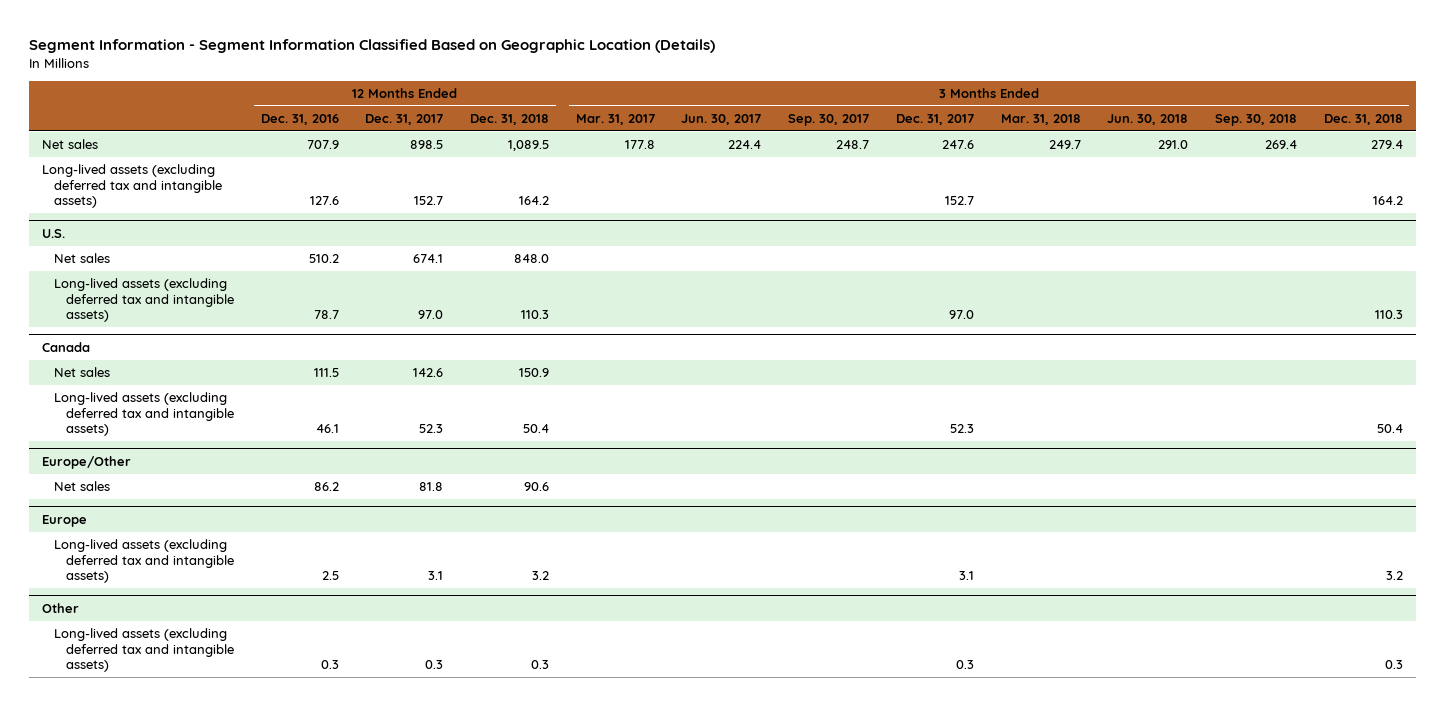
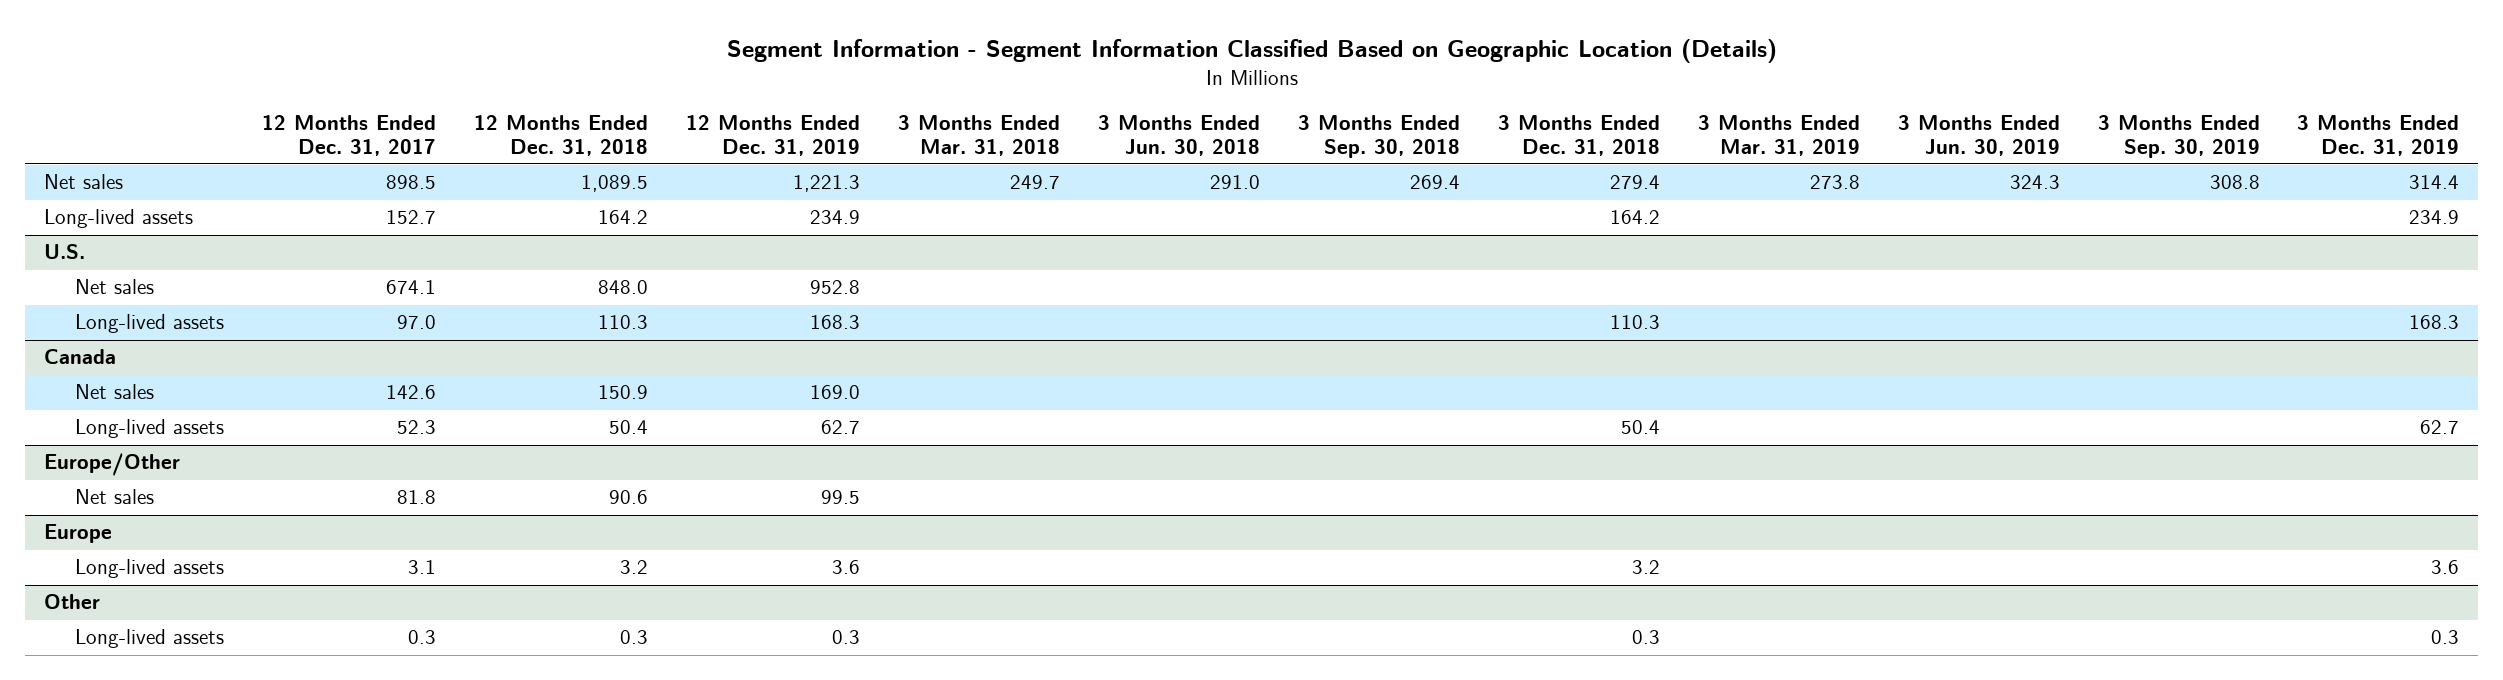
[260,113,339,125] Dec. 31, 2016 -> none
[575,113,655,125] Mar. 31, 2017 -> none
[681,113,762,125] Jun. 30, 2017 -> none
[788,113,870,126] Sep. 30, 2017 -> none
[895,113,974,125] Dec. 31, 2017 -> none
none -> [686,114,861,156] 12 Months Ended Dec. 31, 2019
none -> [1697,114,1860,156] 3 Months Ended Mar. 31, 2019
none -> [1897,114,2060,156] 3 Months Ended Jun. 30, 2019
none -> [2097,114,2260,158] 3 Months Ended Sep. 30, 2019
none -> [2297,114,2460,156] 3 Months Ended Dec. 31, 2019
[42,164,223,209] Long-lived assets (excluding deferred tax and intangible assets) -> [43,209,193,229] Long-lived assets
[54,278,235,323] Long-lived assets (excluding deferred tax and intangible assets) -> [75,314,225,334] Long-lived assets
[54,392,235,437] Long-lived assets (excluding deferred tax and intangible assets) -> [75,419,225,439] Long-lived assets
[54,539,235,584] Long-lived assets (excluding deferred tax and intangible assets) -> [75,559,225,579] Long-lived assets
[54,628,235,673] Long-lived assets (excluding deferred tax and intangible assets) -> [75,629,225,649] Long-lived assets

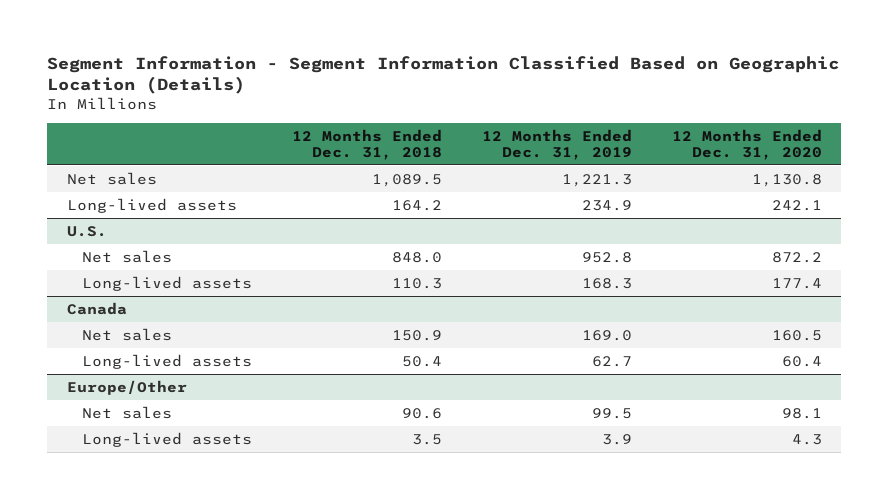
[262,114,437,156] 12 Months Ended Dec. 31, 2017 -> none
[898,114,1061,156] 3 Months Ended Mar. 31, 2018 -> none
[1098,114,1261,156] 3 Months Ended Jun. 30, 2018 -> none
[1297,114,1460,158] 3 Months Ended Sep. 30, 2018 -> none
[1497,114,1660,156] 3 Months Ended Dec. 31, 2018 -> none
[1697,114,1860,156] 3 Months Ended Mar. 31, 2019 -> none
[1897,114,2060,156] 3 Months Ended Jun. 30, 2019 -> none
[2097,114,2260,158] 3 Months Ended Sep. 30, 2019 -> none
[2297,114,2460,156] 3 Months Ended Dec. 31, 2019 -> none
none -> [671,128,822,160] 12 Months Ended Dec. 31, 2020
[43,524,112,544] Europe -> none
[43,594,100,610] Other -> none
[75,629,225,649] Long-lived assets -> none
[620,560,649,575] 3.2 -> [412,433,443,445] 3.5
[832,560,861,575] 3.6 -> [601,433,632,445] 3.9

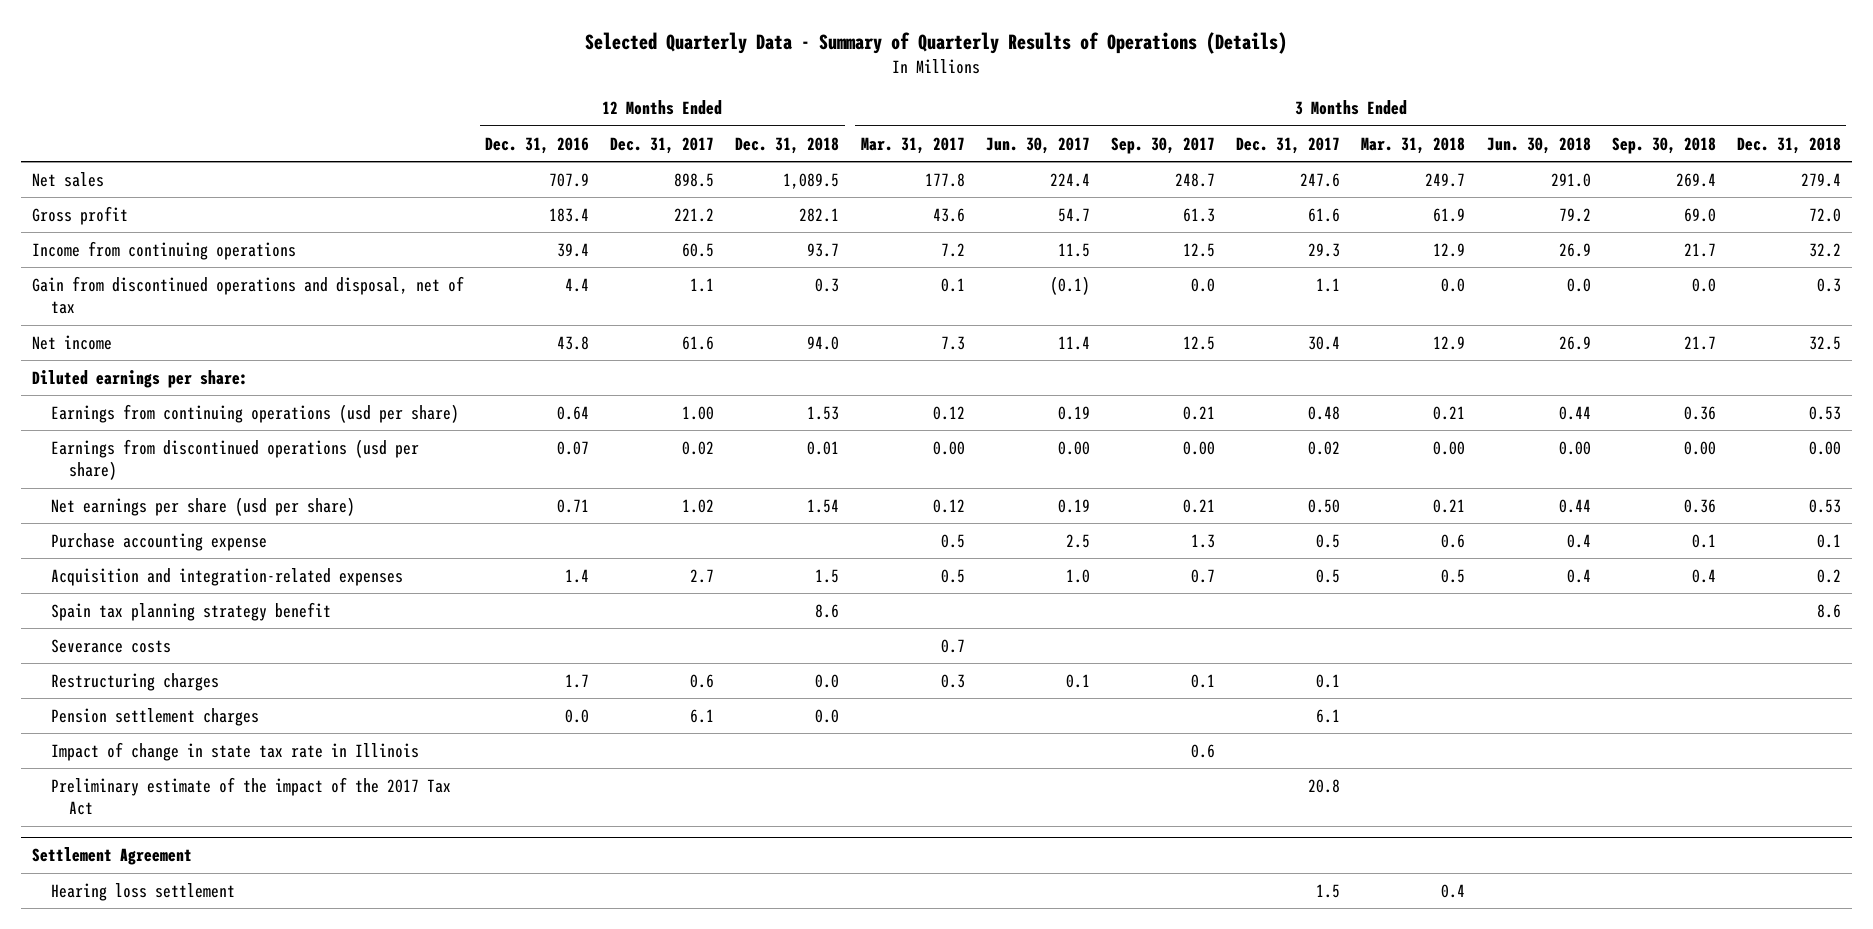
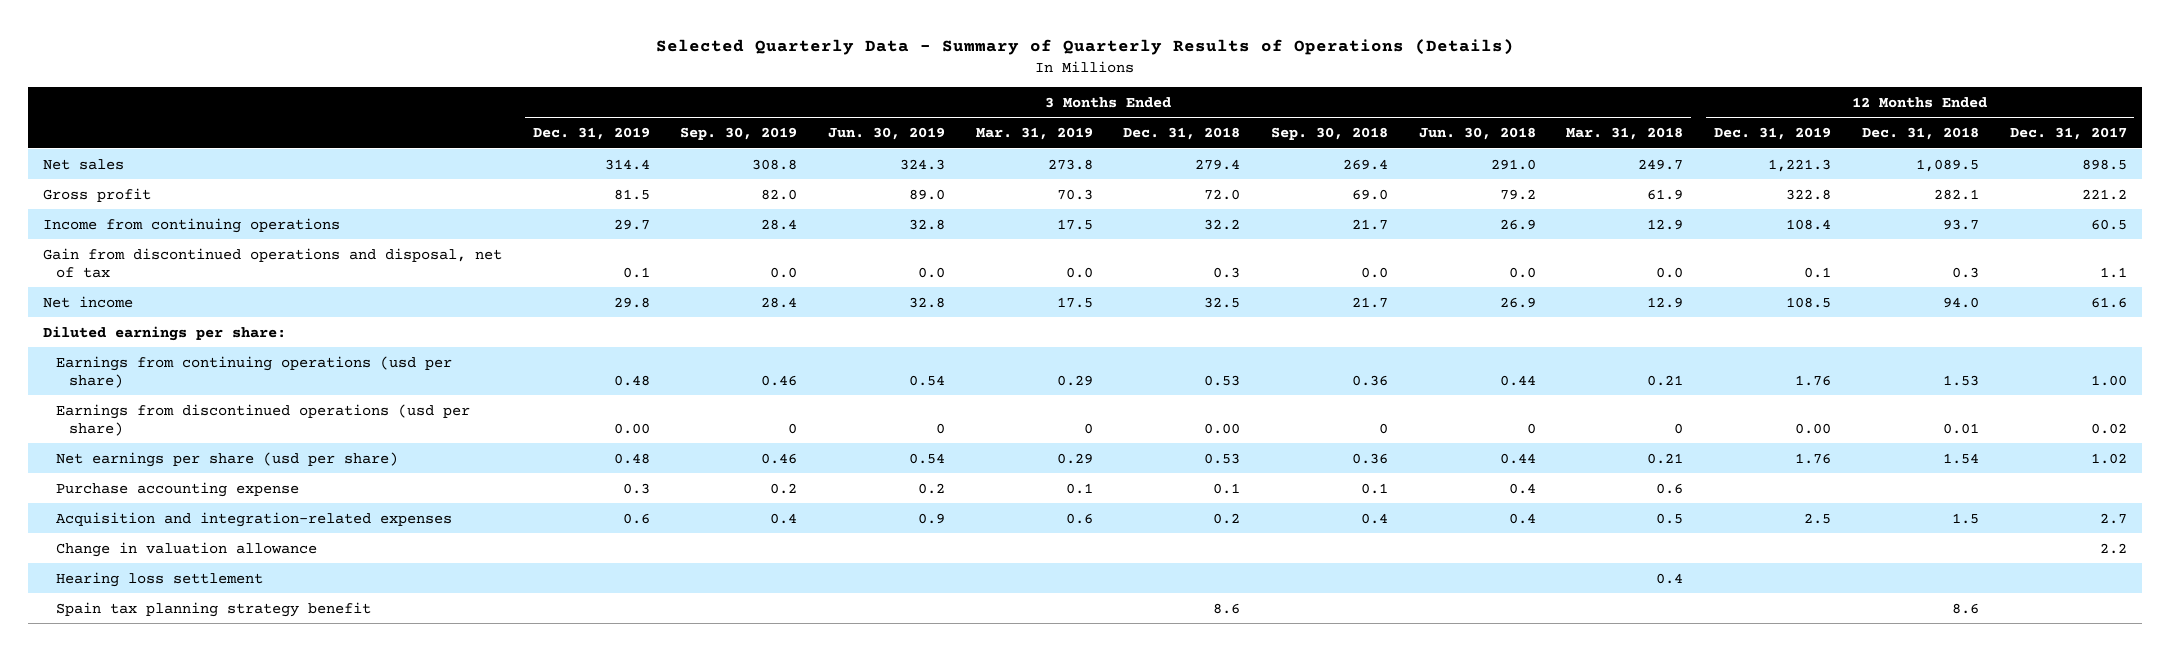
[485,136,590,154] Dec. 31, 2016 -> none
[860,136,965,154] Mar. 31, 2017 -> none
[985,136,1090,154] Jun. 30, 2017 -> none
[1111,136,1216,154] Sep. 30, 2017 -> none
[1236,136,1341,154] Dec. 31, 2017 -> none
none -> [532,126,650,140] Dec. 31, 2019
none -> [680,126,798,140] Sep. 30, 2019
none -> [827,126,945,140] Jun. 30, 2019
none -> [975,126,1093,140] Mar. 31, 2019
none -> [1714,126,1832,140] Dec. 31, 2019
[1433,440,1466,455] 0.00 -> [1674,422,1684,434] 0
[1558,440,1591,455] 0.00 -> [1526,422,1536,434] 0
[1683,440,1716,455] 0.00 -> [1379,422,1389,434] 0
[50,638,171,653] Severance costs -> none
[50,672,219,691] Restructuring charges -> none
[50,707,259,726] Pension settlement charges -> none
[50,741,419,761] Impact of change in state tax rate in Illinois -> none
[50,776,451,816] Preliminary estimate of the impact of the 2017 Tax Act -> none
[31,847,192,866] Settlement Agreement -> none
none -> [56,541,318,557] Change in valuation allowance
[50,601,331,621] Spain tax planning strategy benefit -> [56,601,372,617] Spain tax planning strategy benefit

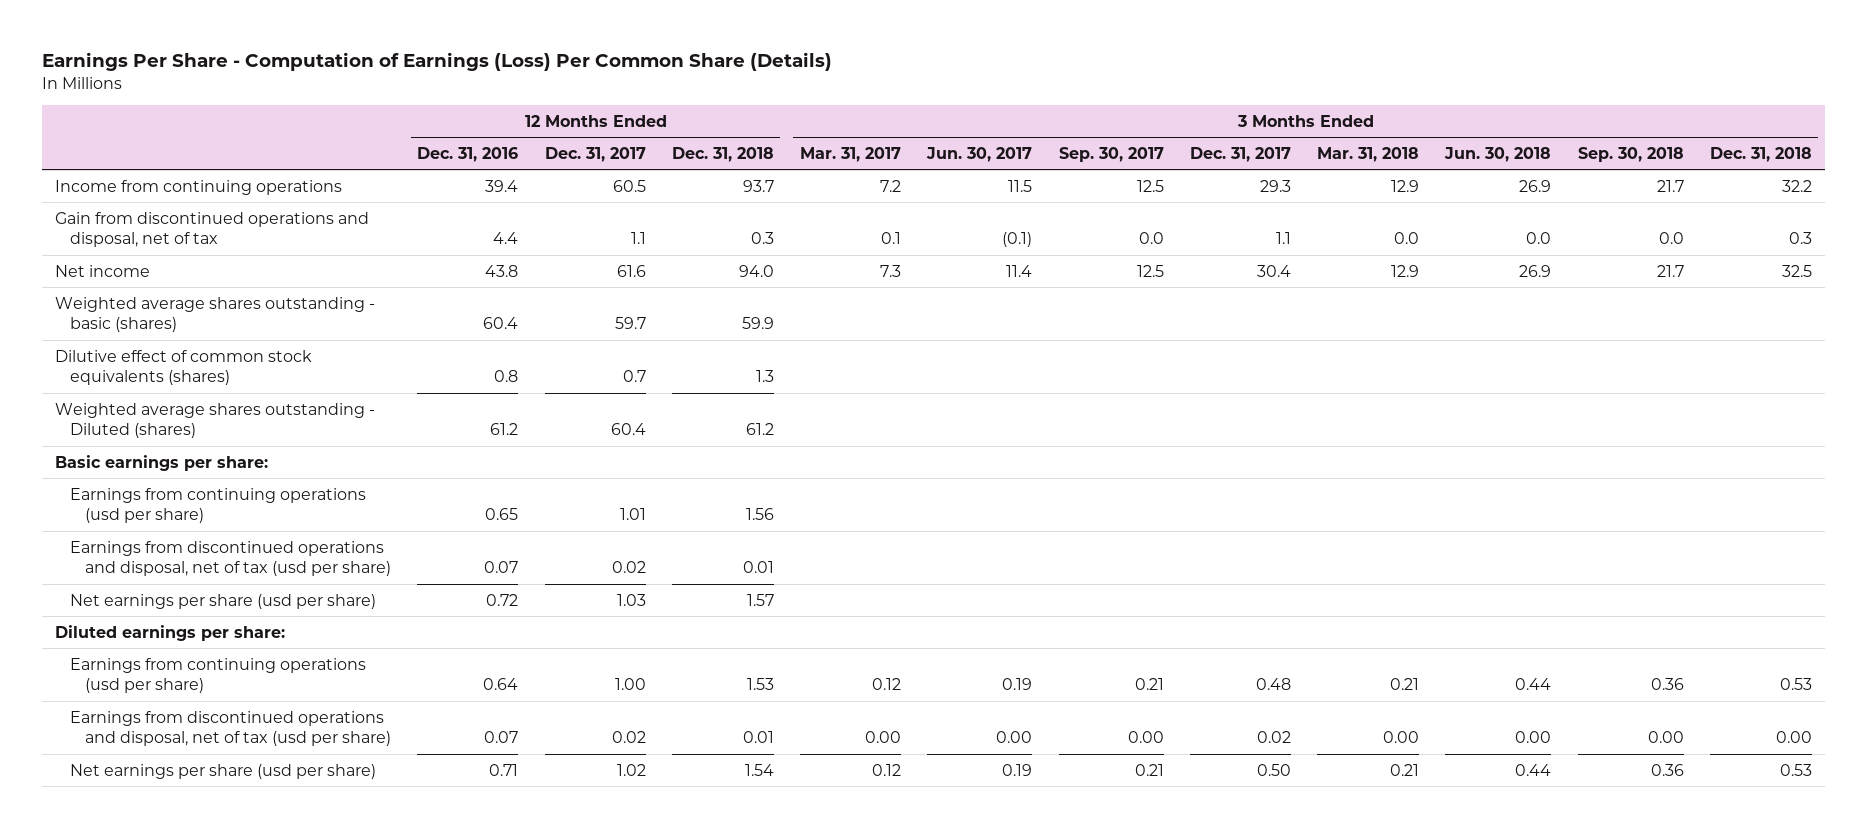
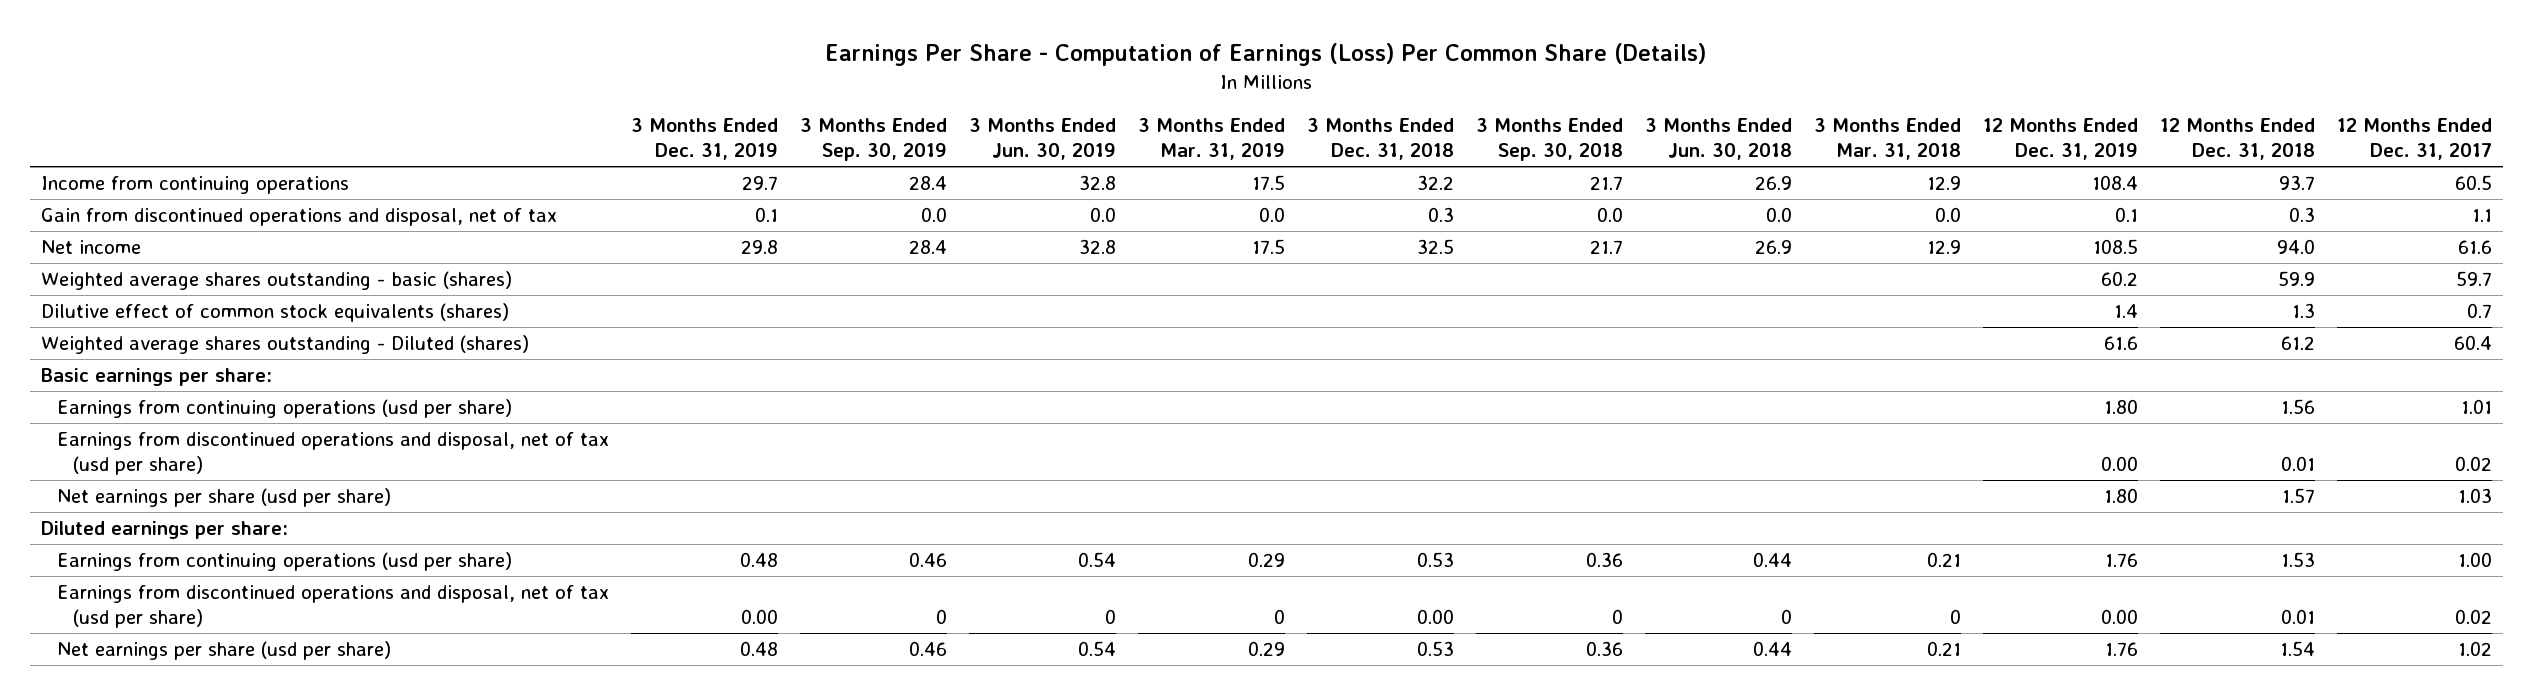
[417,146,519,162] Dec. 31, 2016 -> none
[800,146,902,162] Mar. 31, 2017 -> none
[926,146,1033,162] Jun. 30, 2017 -> none
[1058,146,1164,162] Sep. 30, 2017 -> none
[1189,146,1291,162] Dec. 31, 2017 -> none
none -> [630,118,778,161] 3 Months Ended Dec. 31, 2019
none -> [799,118,947,162] 3 Months Ended Sep. 30, 2019
none -> [968,118,1116,161] 3 Months Ended Jun. 30, 2019
none -> [1137,118,1285,161] 3 Months Ended Mar. 31, 2019
none -> [1982,118,2138,161] 12 Months Ended Dec. 31, 2019
[1383,731,1420,744] 0.00 -> [1949,609,1961,625] 0
[1515,731,1552,744] 0.00 -> [1780,609,1792,625] 0
[1647,731,1684,744] 0.00 -> [1611,609,1623,625] 0

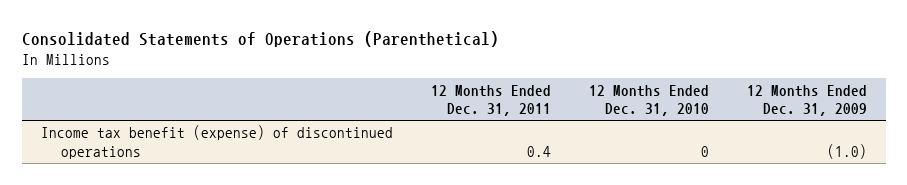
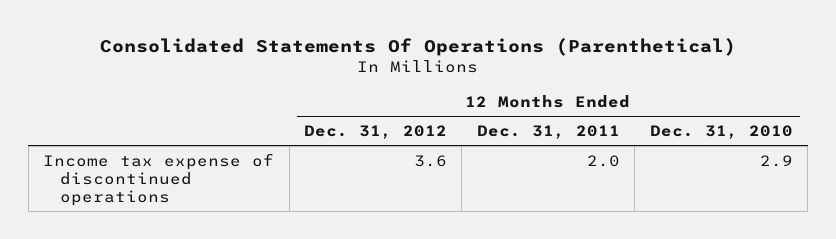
[21,31,499,48] Consolidated Statements of Operations (Parenthetical) -> [99,37,736,56] Consolidated Statements Of Operations (Parenthetical)
[746,84,867,117] 12 Months Ended Dec. 31, 2009 -> none
none -> [304,124,448,139] Dec. 31, 2012
[40,125,393,159] Income tax benefit (expense) of discontinued operations -> [43,152,275,206] Income tax expense of discontinued operations
[526,145,551,157] 0.4 -> [586,154,620,167] 2.0
[700,145,709,157] 0 -> [759,154,793,167] 2.9

